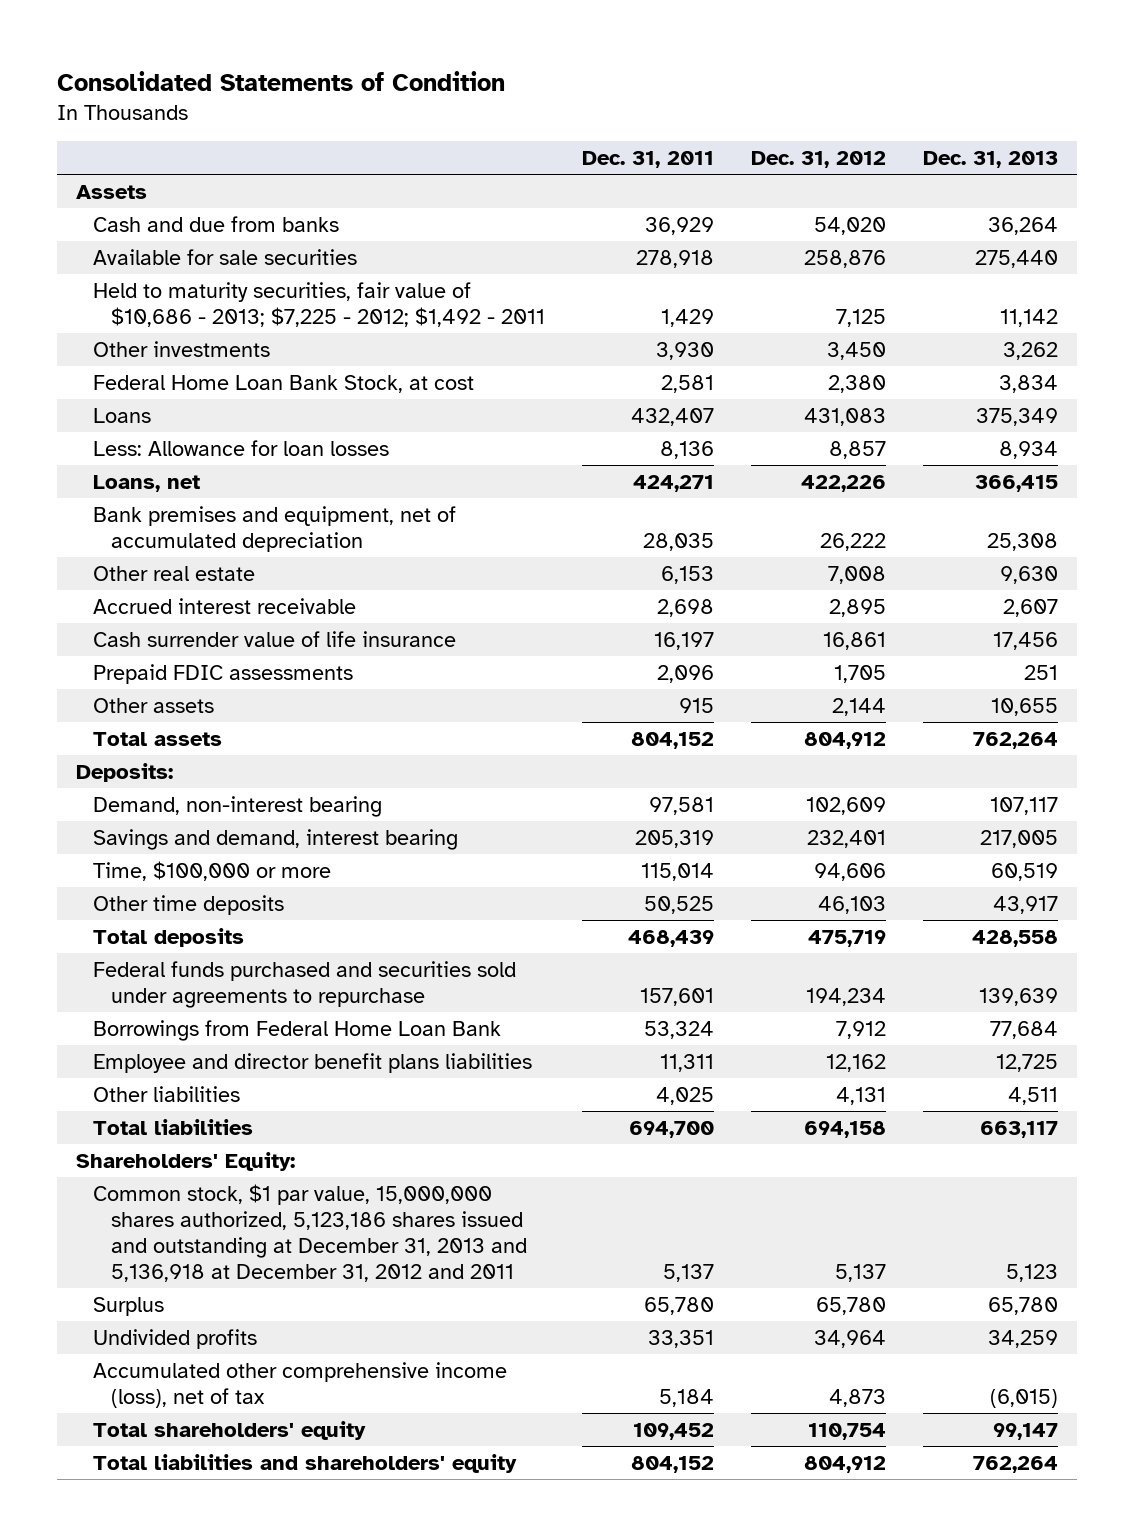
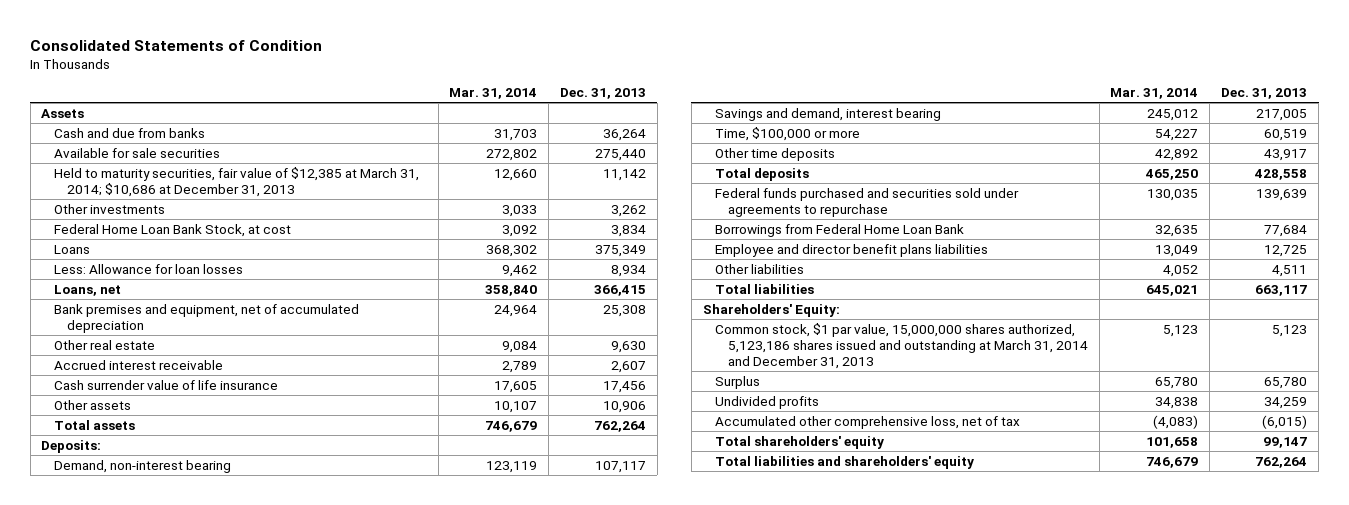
[581,151,714,169] Dec. 31, 2011 -> none
[750,151,886,169] Dec. 31, 2012 -> none
none -> [449,88,538,100] Mar. 31, 2014
[93,281,545,327] Held to maturity securities, fair value of $10,686 - 2013; $7,225 - 2012; $1,492 - 2011 -> [54,166,420,198] Held to maturity securities, fair value of $12,385 at March 31, 2014; $10,686 at December 31, 2013
[93,663,354,684] Prepaid FDIC assessments -> none
[991,697,1059,716] 10,655 -> [603,400,647,413] 10,906
[93,1183,527,1283] Common stock, $1 par value, 15,000,000 shares authorized, 5,123,186 shares issued and outstanding at December 31, 2013 and 5,136,918 at December 31, 2012 and 2011 -> [715,322,1088,370] Common stock, $1 par value, 15,000,000 shares authorized, 5,123,186 shares issued and outstanding at March 31, 2014 and December 31, 2013
[93,1361,508,1408] Accumulated other comprehensive income (loss), net of tax -> [715,415,1021,429] Accumulated other comprehensive loss, net of tax

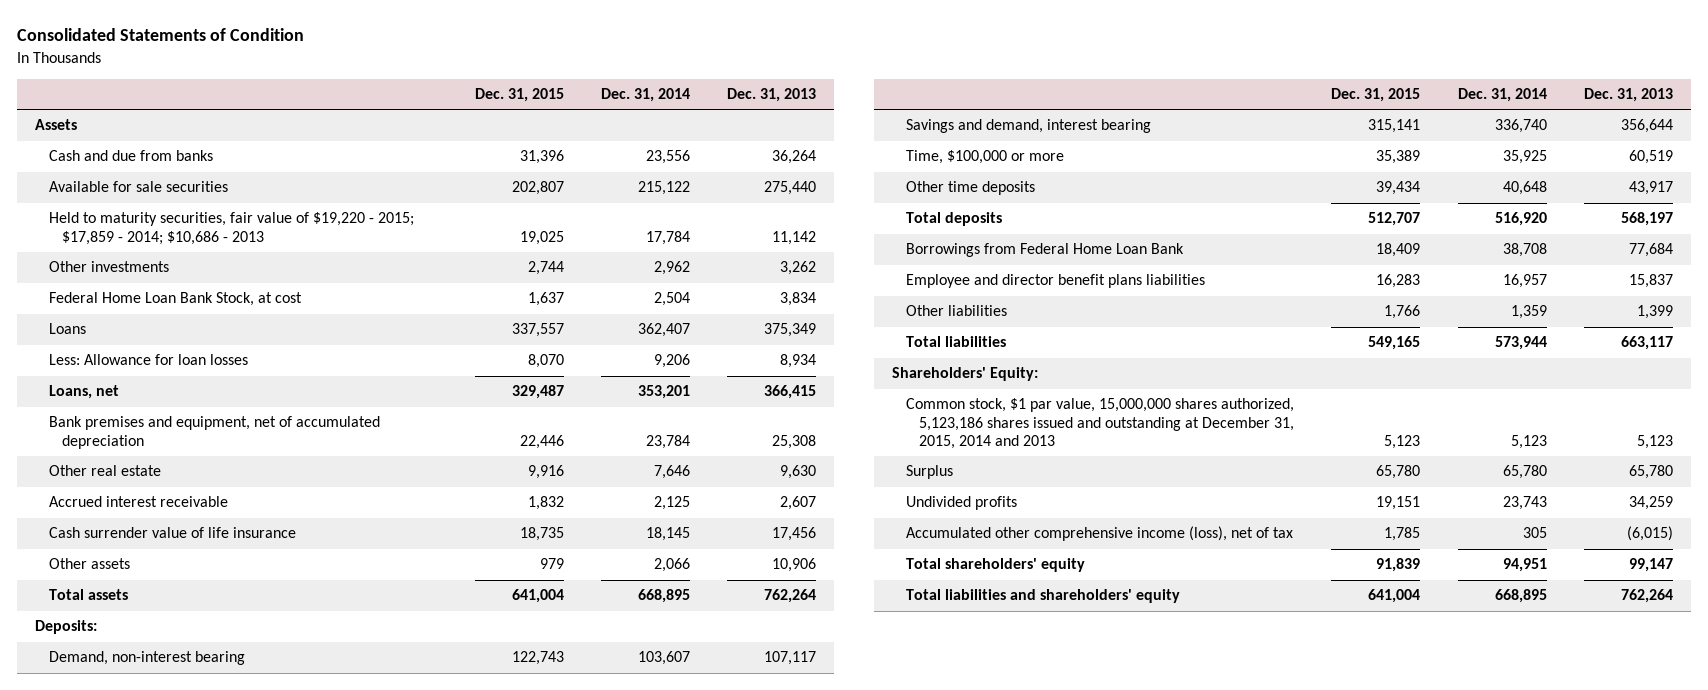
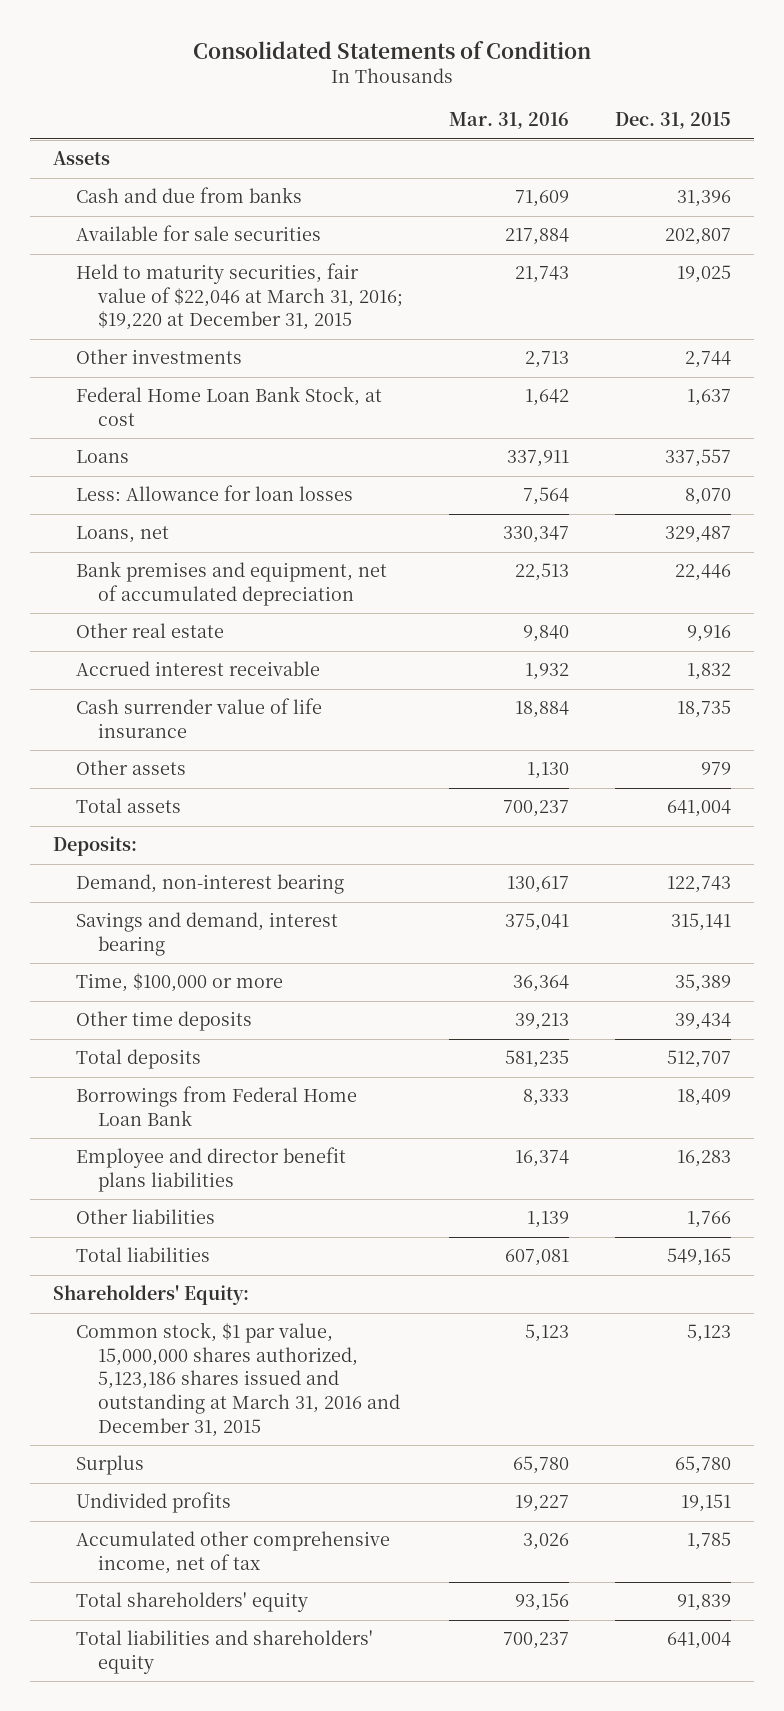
[600,88,690,103] Dec. 31, 2014 -> none
[726,88,816,103] Dec. 31, 2013 -> none
none -> [448,112,569,130] Mar. 31, 2016
[48,212,414,245] Held to maturity securities, fair value of $19,220 - 2015; $17,859 - 2014; $10,686 - 2013 -> [75,263,404,331] Held to maturity securities, fair value of $22,046 at March 31, 2016; $19,220 at December 31, 2015
[905,398,1295,449] Common stock, $1 par value, 15,000,000 shares authorized, 5,123,186 shares issued and outstanding at December 31, 2015, 2014 and 2013 -> [75,1322,401,1437] Common stock, $1 par value, 15,000,000 shares authorized, 5,123,186 shares issued and outstanding at March 31, 2016 and December 31, 2015
[905,526,1293,542] Accumulated other comprehensive income (loss), net of tax -> [75,1531,390,1574] Accumulated other comprehensive income, net of tax

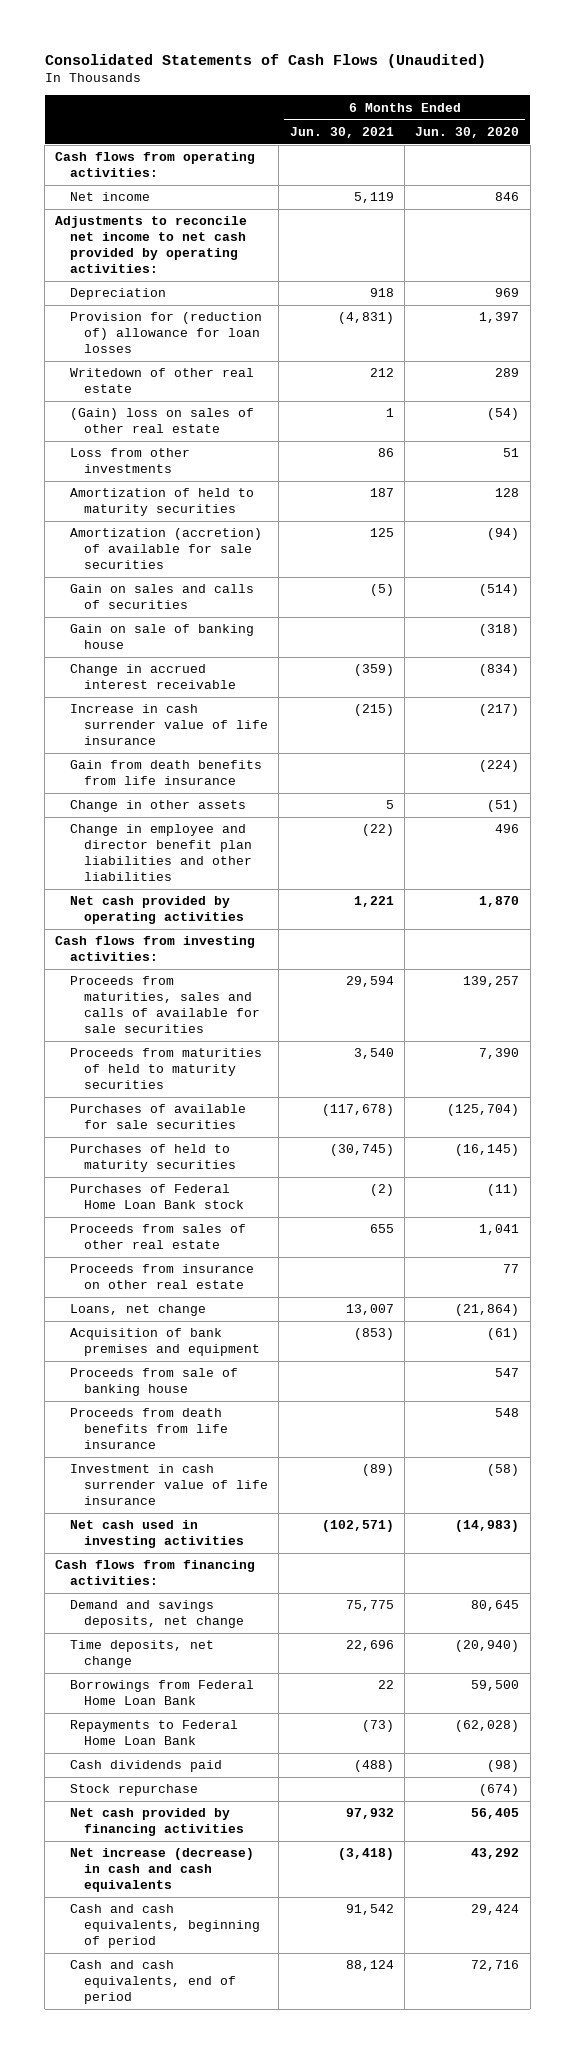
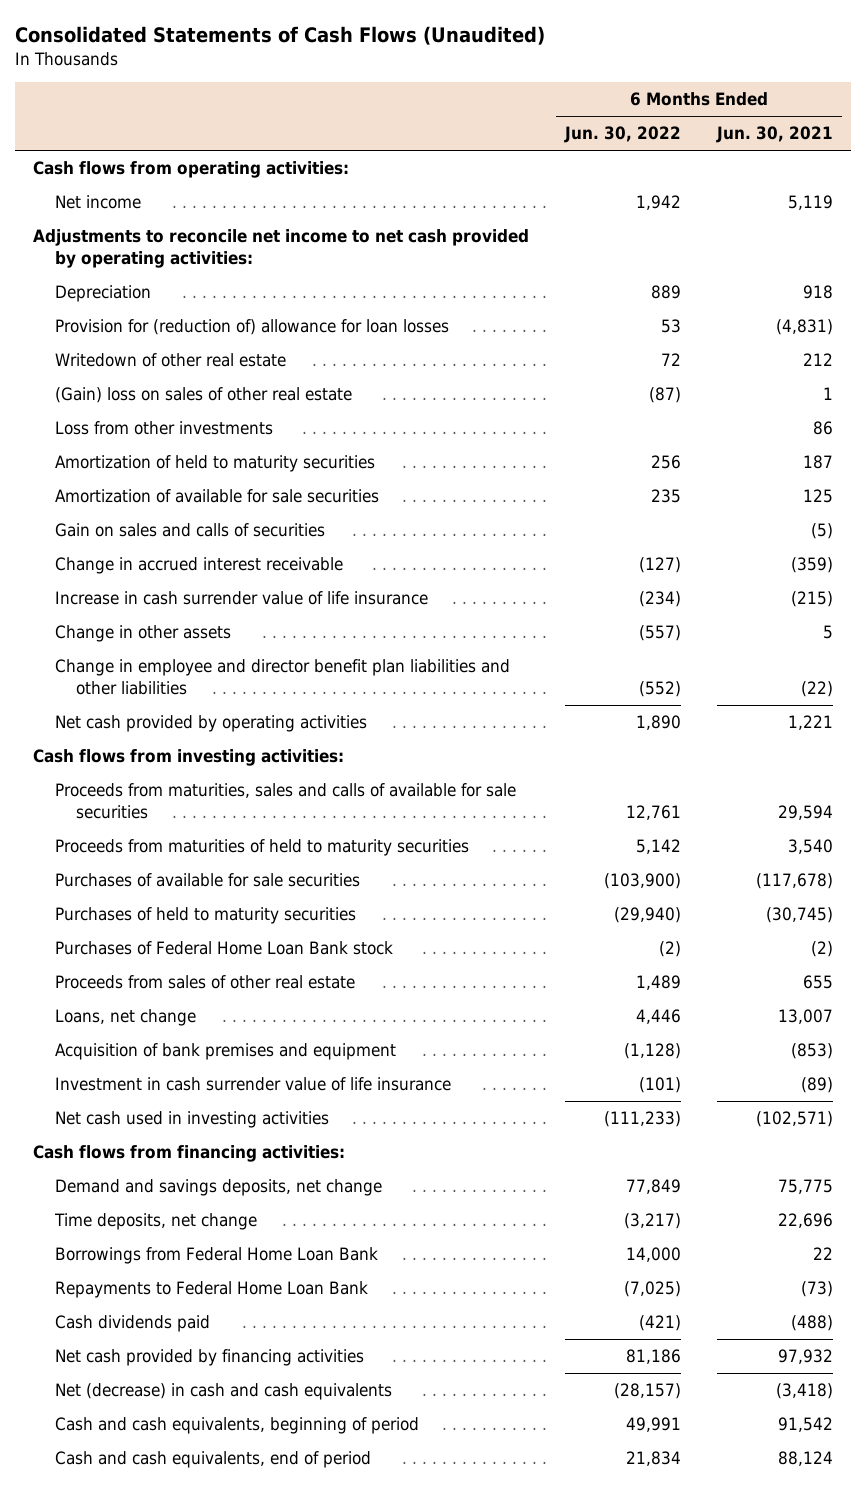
[415,126,520,138] Jun. 30, 2020 -> none
none -> [564,126,682,144] Jun. 30, 2022
[69,528,262,570] Amortization (accretion) of available for sale securities -> [54,489,379,504] Amortization of available for sale securities
[69,624,254,650] Gain on sale of banking house -> none
[69,760,262,786] Gain from death benefits from life insurance -> none
[69,1264,254,1290] Proceeds from insurance on other real estate -> none
[69,1368,238,1397] Proceeds from sale of banking house -> none
[69,1408,229,1450] Proceeds from death benefits from life insurance -> none
[69,1784,198,1797] Stock repurchase -> none
[69,1848,254,1893] Net increase (decrease) in cash and cash equivalents -> [54,1383,392,1401] Net (decrease) in cash and cash equivalents

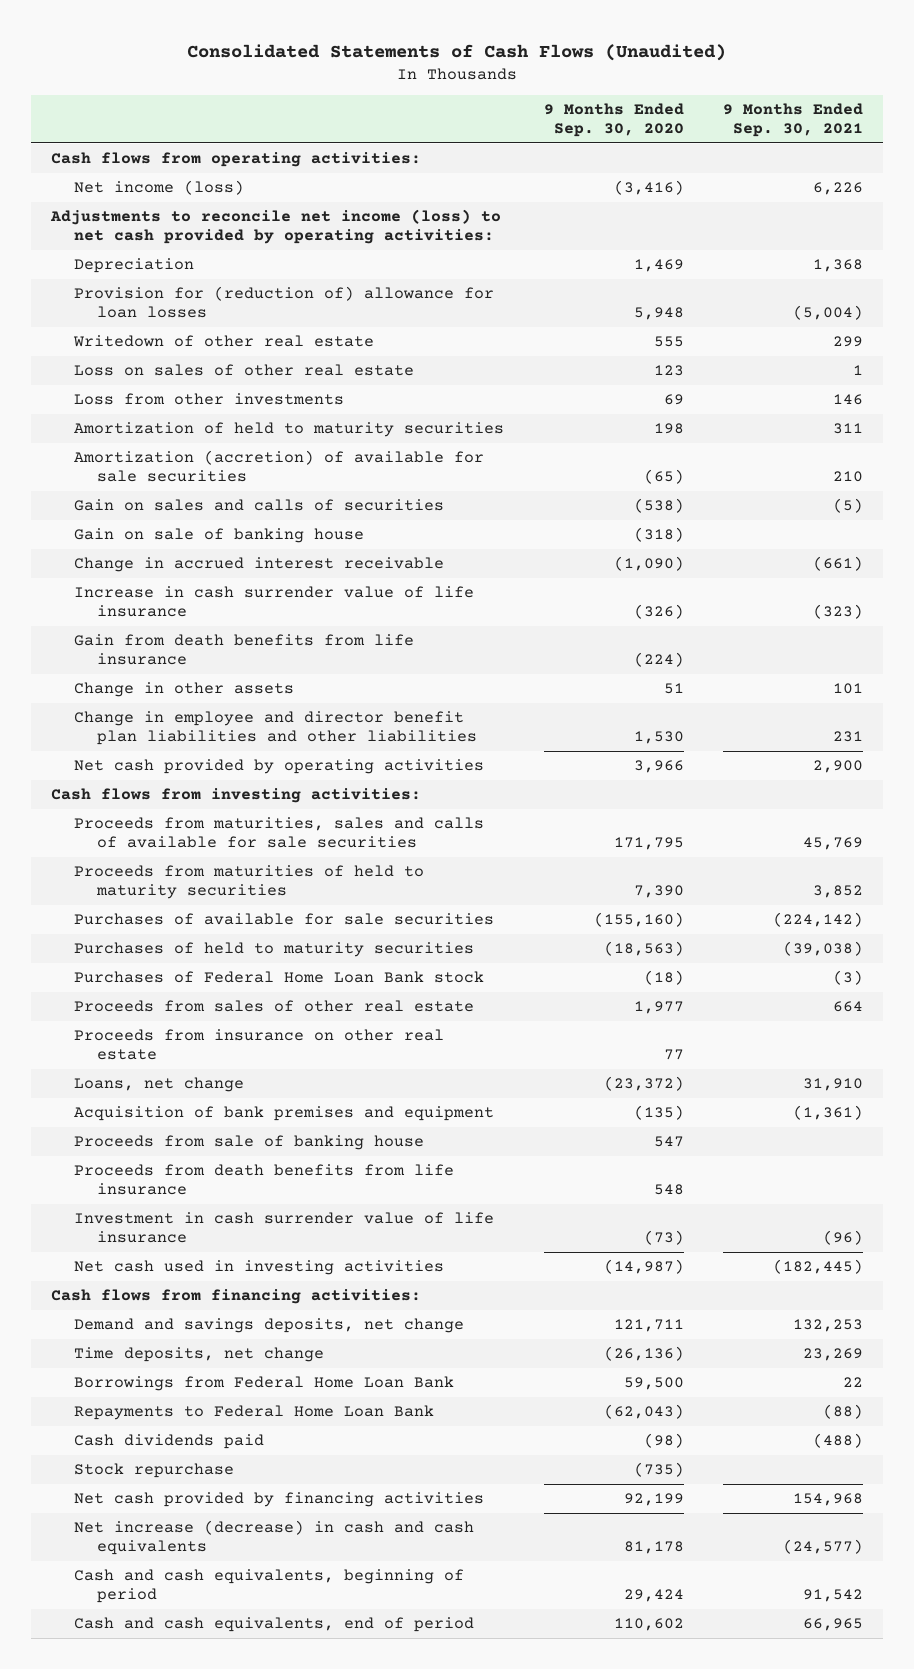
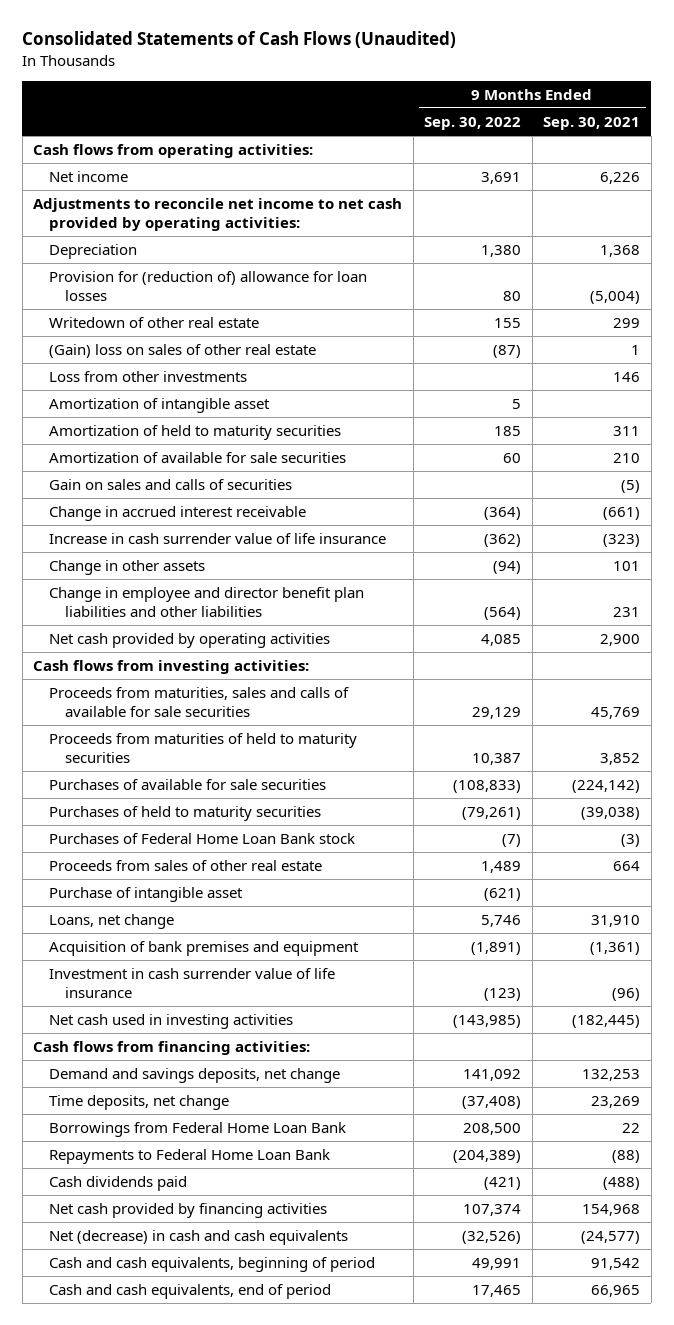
[543,103,684,138] 9 Months Ended Sep. 30, 2020 -> none
none -> [424,116,522,130] Sep. 30, 2022
[73,180,244,196] Net income (loss) -> [48,171,128,183] Net income
[50,209,502,245] Adjustments to reconcile net income (loss) to net cash provided by operating activities: -> [33,198,403,231] Adjustments to reconcile net income to net cash provided by operating activities:
[73,364,414,377] Loss on sales of other real estate -> [48,344,316,359] (Gain) loss on sales of other real estate
none -> [48,398,270,414] Amortization of intangible asset
[73,450,484,483] Amortization (accretion) of available for sale securities -> [48,452,346,464] Amortization of available for sale securities
[73,528,364,544] Gain on sale of banking house -> none
[73,634,414,666] Gain from death benefits from life insurance -> none
[73,1029,444,1061] Proceeds from insurance on other real estate -> none
none -> [48,887,243,903] Purchase of intangible asset
[73,1135,424,1151] Proceeds from sale of banking house -> none
[73,1164,454,1196] Proceeds from death benefits from life insurance -> none
[73,1463,234,1479] Stock repurchase -> none
[73,1520,474,1556] Net increase (decrease) in cash and cash equivalents -> [48,1230,348,1246] Net (decrease) in cash and cash equivalents

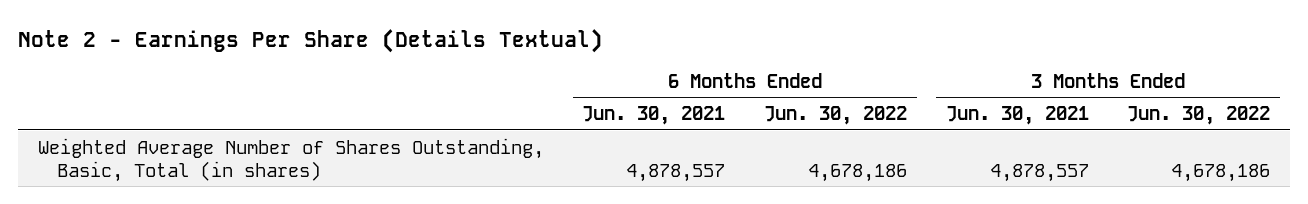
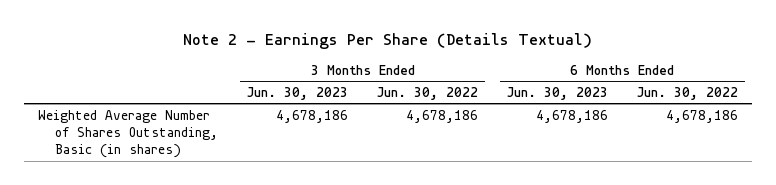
[582,106,726,126] Jun. 30, 2021 -> none
[945,106,1089,126] Jun. 30, 2021 -> none
none -> [247,86,349,100] Jun. 30, 2023
none -> [507,86,609,100] Jun. 30, 2023
[37,137,544,182] Weighted Average Number of Shares Outstanding, Basic, Total (in shares) -> [38,109,219,159] Weighted Average Number of Shares Outstanding, Basic (in shares)

